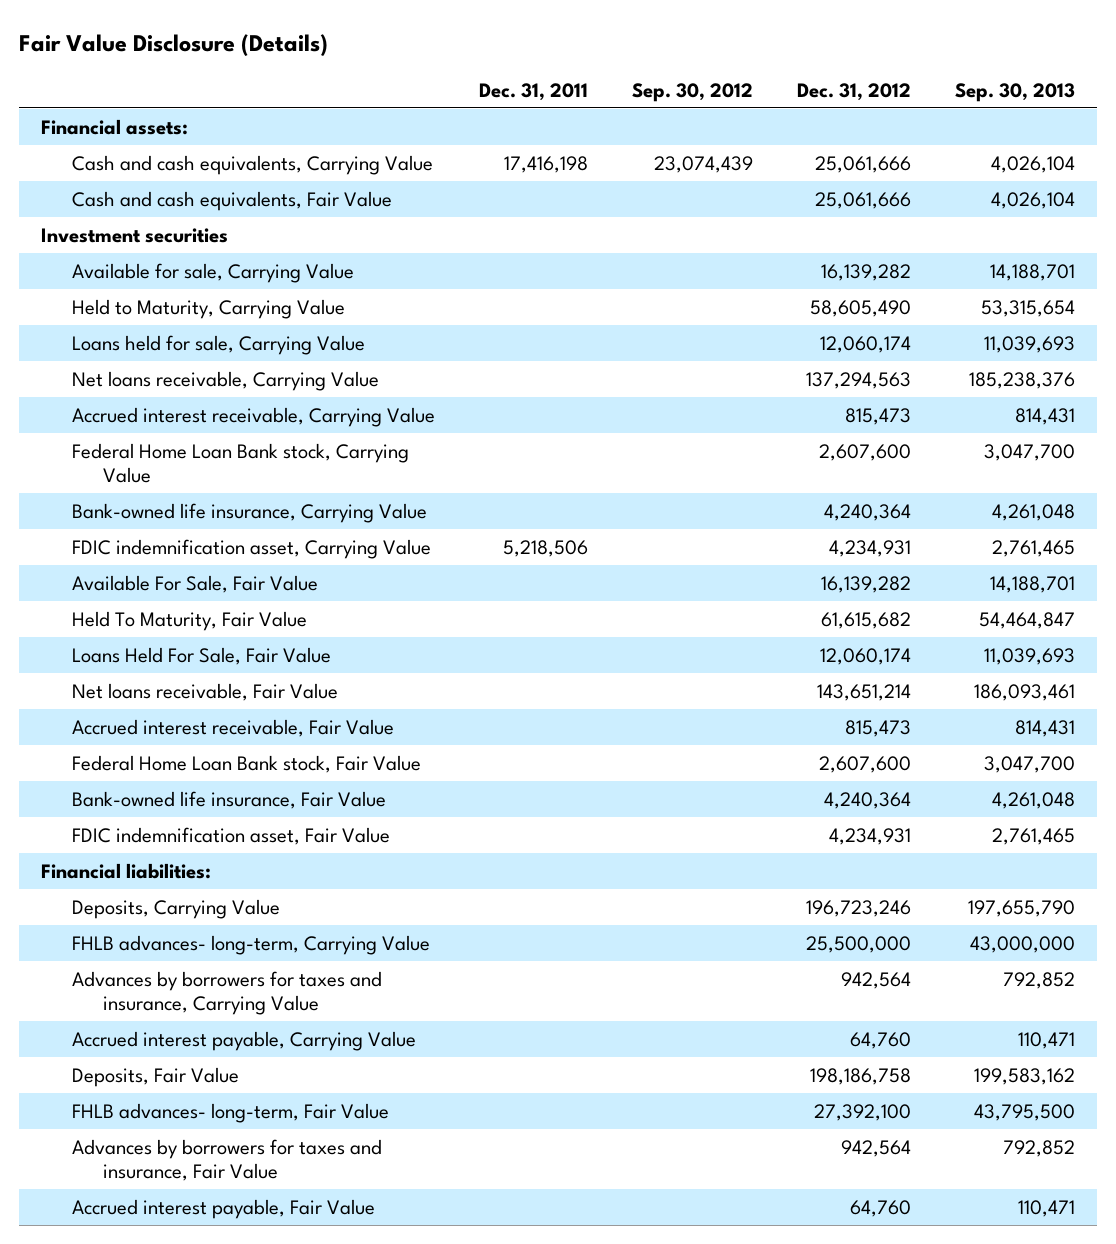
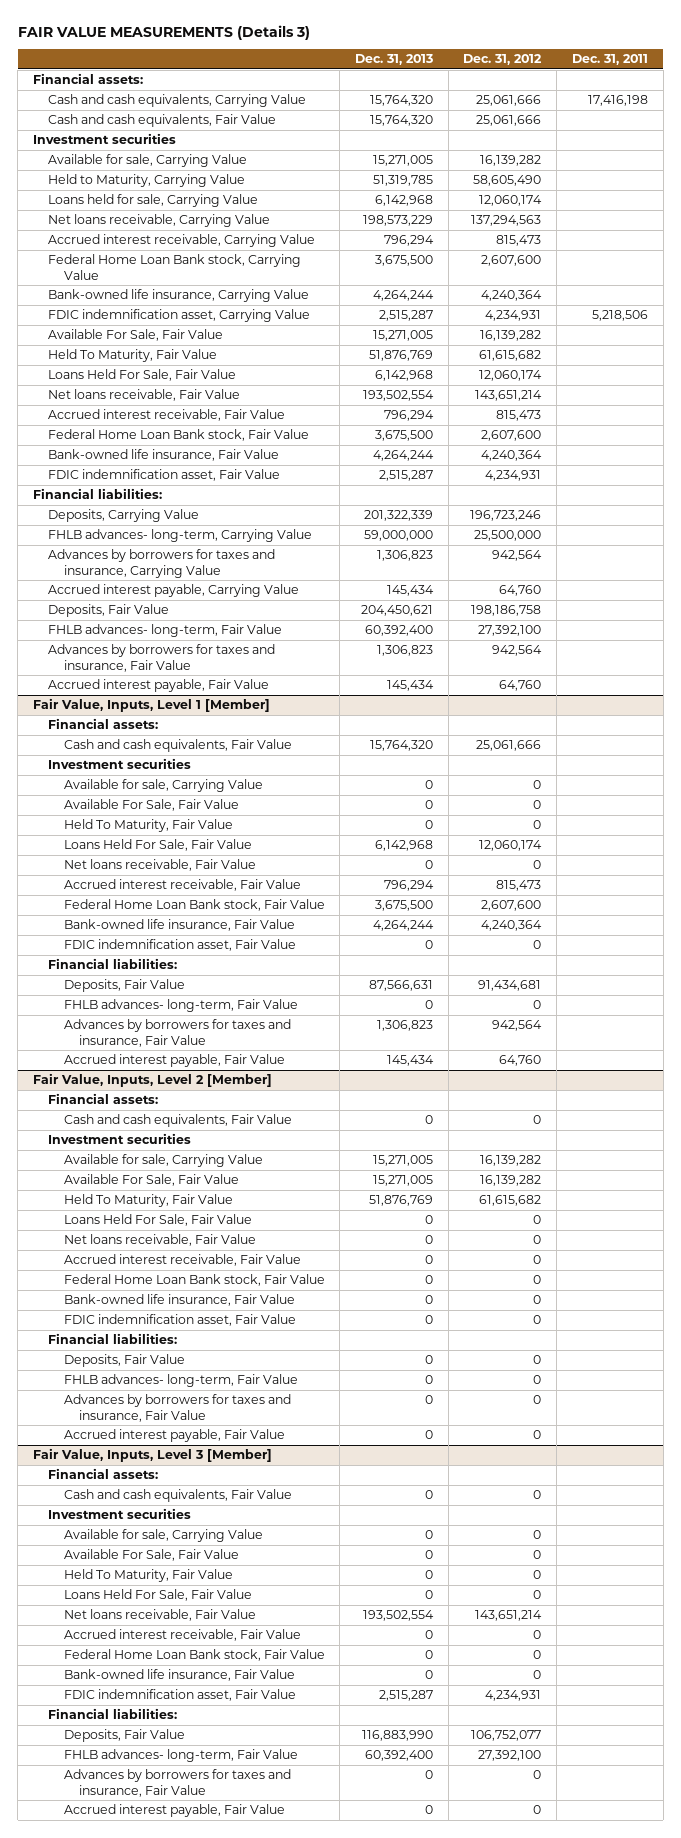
[19,34,329,57] Fair Value Disclosure (Details) -> [17,24,310,40] FAIR VALUE MEASUREMENTS (Details 3)
[632,82,754,102] Sep. 30, 2012 -> none
[955,82,1076,102] Sep. 30, 2013 -> none
none -> [354,54,433,66] Dec. 31, 2013
none -> [32,698,270,713] Fair Value, Inputs, Level 1 [Member]
none -> [48,718,159,730] Financial assets:
none -> [63,739,292,753] Cash and cash equivalents, Fair Value
none -> [48,758,192,770] Investment securities
none -> [63,779,263,793] Available for sale, Carrying Value
none -> [63,799,239,812] Available For Sale, Fair Value
none -> [63,819,233,833] Held To Maturity, Fair Value
none -> [63,839,252,852] Loans Held For Sale, Fair Value
none -> [63,859,256,872] Net loans receivable, Fair Value
none -> [63,879,301,892] Accrued interest receivable, Fair Value
none -> [63,899,325,912] Federal Home Loan Bank stock, Fair Value
none -> [63,919,295,932] Bank-owned life insurance, Fair Value
none -> [63,939,296,952] FDIC indemnification asset, Fair Value
none -> [48,958,178,970] Financial liabilities:
none -> [63,979,185,993] Deposits, Fair Value
none -> [63,999,298,1013] FHLB advances- long-term, Fair Value
none -> [63,1019,291,1047] Advances by borrowers for taxes and insurance, Fair Value
none -> [63,1054,285,1068] Accrued interest payable, Fair Value
none -> [32,1073,272,1088] Fair Value, Inputs, Level 2 [Member]
none -> [48,1093,159,1105] Financial assets:
none -> [63,1114,292,1128] Cash and cash equivalents, Fair Value
none -> [48,1133,192,1145] Investment securities
none -> [63,1154,263,1168] Available for sale, Carrying Value
none -> [63,1174,239,1187] Available For Sale, Fair Value
none -> [63,1194,233,1208] Held To Maturity, Fair Value
none -> [63,1214,252,1227] Loans Held For Sale, Fair Value
none -> [63,1234,256,1247] Net loans receivable, Fair Value
none -> [63,1254,301,1267] Accrued interest receivable, Fair Value
none -> [63,1274,325,1287] Federal Home Loan Bank stock, Fair Value
none -> [63,1294,295,1307] Bank-owned life insurance, Fair Value
none -> [63,1314,296,1327] FDIC indemnification asset, Fair Value
none -> [48,1333,178,1345] Financial liabilities:
none -> [63,1354,185,1368] Deposits, Fair Value
none -> [63,1374,298,1388] FHLB advances- long-term, Fair Value
none -> [63,1394,291,1422] Advances by borrowers for taxes and insurance, Fair Value
none -> [63,1429,285,1443] Accrued interest payable, Fair Value
none -> [32,1448,272,1463] Fair Value, Inputs, Level 3 [Member]
none -> [48,1468,159,1480] Financial assets:
none -> [63,1489,292,1503] Cash and cash equivalents, Fair Value
none -> [48,1508,192,1520] Investment securities
none -> [63,1529,263,1543] Available for sale, Carrying Value
none -> [63,1549,239,1562] Available For Sale, Fair Value
none -> [63,1569,233,1583] Held To Maturity, Fair Value
none -> [63,1589,252,1602] Loans Held For Sale, Fair Value
none -> [63,1609,256,1622] Net loans receivable, Fair Value
none -> [63,1629,301,1642] Accrued interest receivable, Fair Value
none -> [63,1649,325,1662] Federal Home Loan Bank stock, Fair Value
none -> [63,1669,295,1682] Bank-owned life insurance, Fair Value
none -> [63,1689,296,1702] FDIC indemnification asset, Fair Value
none -> [48,1708,178,1720] Financial liabilities:
none -> [63,1729,185,1743] Deposits, Fair Value
none -> [63,1749,298,1763] FHLB advances- long-term, Fair Value
none -> [63,1769,291,1797] Advances by borrowers for taxes and insurance, Fair Value
none -> [63,1804,285,1818] Accrued interest payable, Fair Value

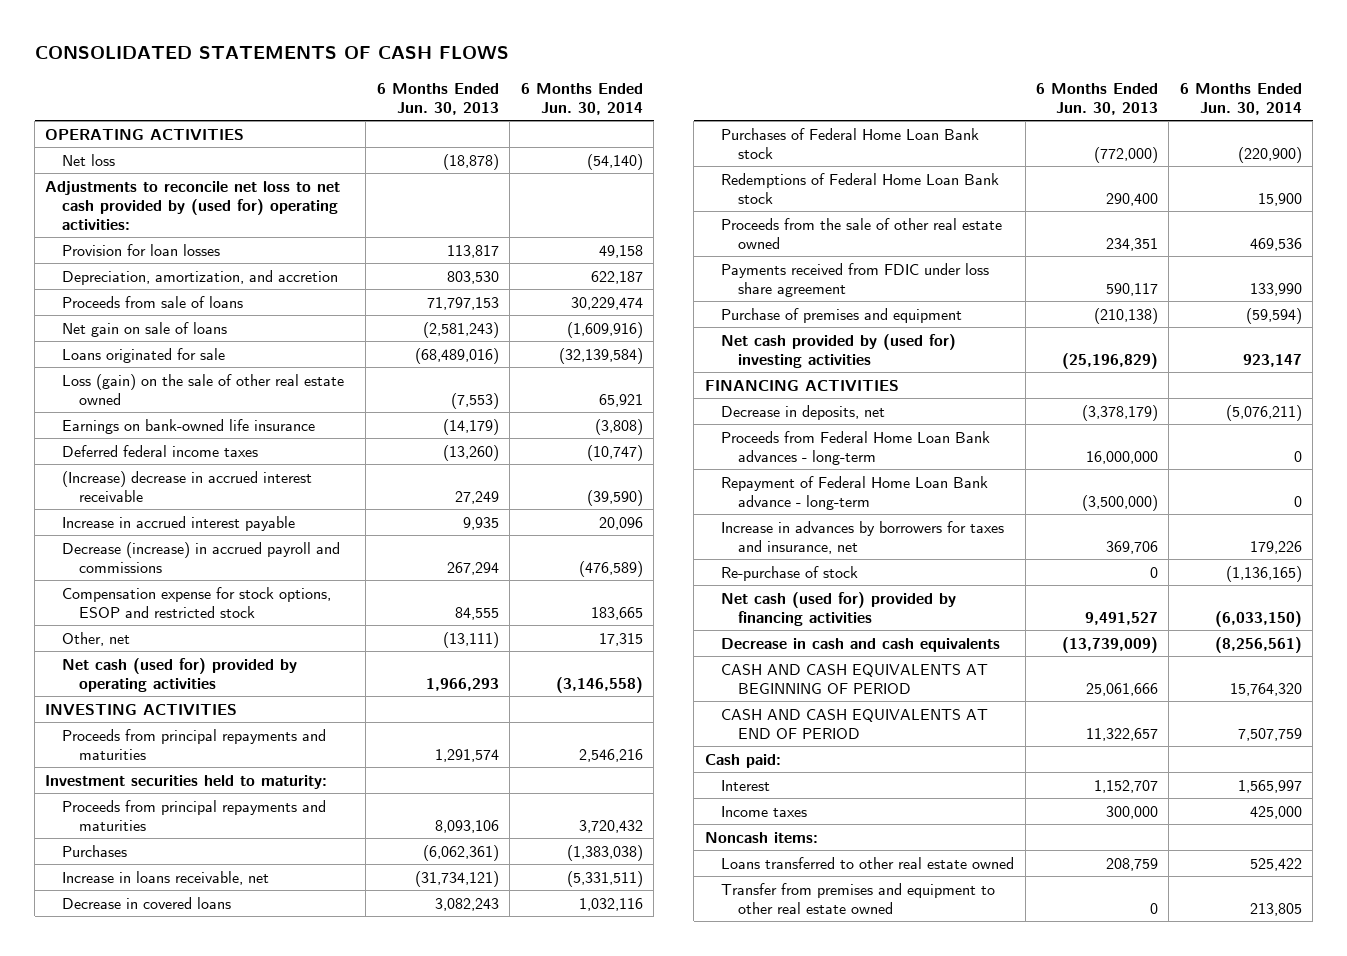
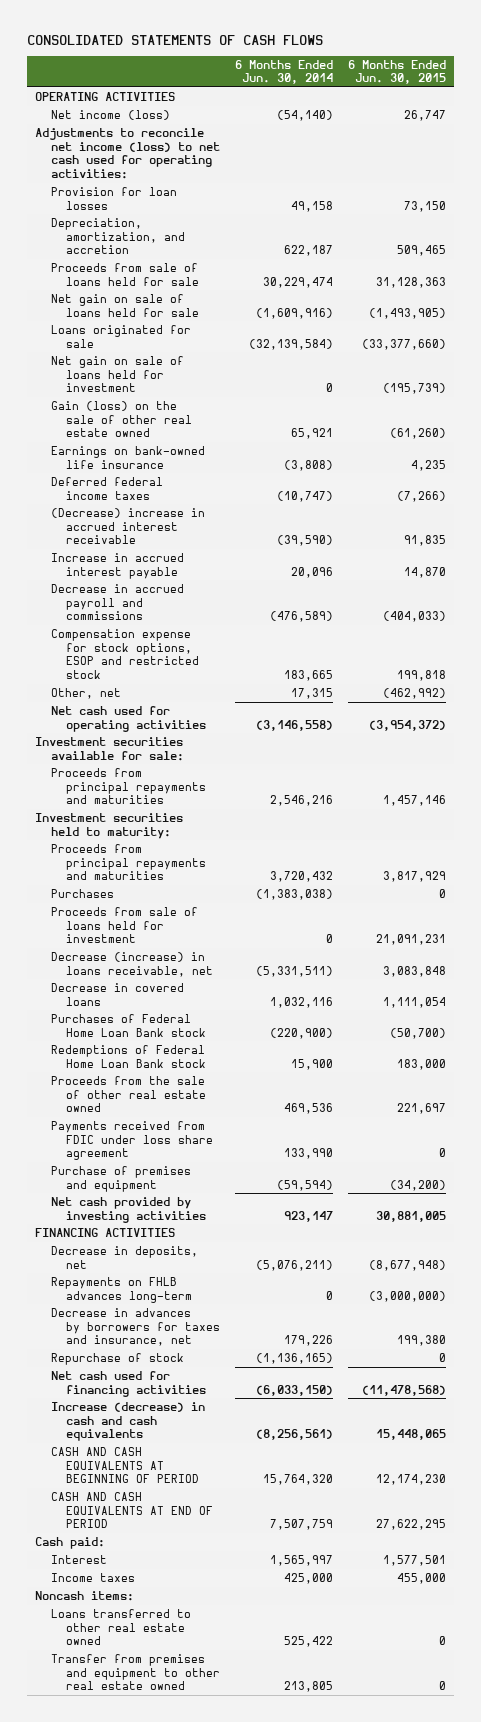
[376,83,499,116] 6 Months Ended Jun. 30, 2013 -> none
none -> [348,59,447,85] 6 Months Ended Jun. 30, 2015
[62,153,116,166] Net loss -> [50,109,170,120] Net income (loss)
[45,180,341,230] Adjustments to reconcile net loss to net cash provided by (used for) operating activities: -> [34,127,220,180] Adjustments to reconcile net income (loss) to net cash used for operating activities:
[62,295,244,308] Proceeds from sale of loans -> [50,262,200,286] Proceeds from sale of loans held for sale
[62,321,228,337] Net gain on sale of loans -> [50,293,200,317] Net gain on sale of loans held for sale
none -> [50,355,184,393] Net gain on sale of loans held for investment
[62,373,345,405] Loss (gain) on the sale of other real estate owned -> [50,400,193,438] Gain (loss) on the sale of other real estate owned
[62,470,313,502] (Increase) decrease in accrued interest receivable -> [50,507,205,545] (Decrease) increase in accrued interest receivable
[62,541,341,573] Decrease (increase) in accrued payroll and commissions -> [50,583,184,621] Decrease in accrued payroll and commissions
[45,703,238,715] INVESTING ACTIVITIES -> none
[62,657,298,692] Net cash (used for) provided by operating activities -> [50,705,207,732] Net cash used for operating activities
none -> [34,736,184,761] Investment securities available for sale:
none -> [50,906,198,944] Proceeds from sale of loans held for investment
[62,870,270,885] Increase in loans receivable, net -> [50,951,214,977] Decrease (increase) in loans receivable, net
[721,333,957,368] Net cash provided by (used for) investing activities -> [50,1196,207,1223] Net cash provided by investing activities
[721,430,991,465] Proceeds from Federal Home Loan Bank advances - long-term -> none
[721,475,989,510] Repayment of Federal Home Loan Bank advance - long-term -> [50,1276,193,1303] Repayments on FHLB advances long-term
[721,520,1005,554] Increase in advances by borrowers for taxes and insurance, net -> [50,1307,221,1347] Decrease in advances by borrowers for taxes and insurance, net
[721,565,859,581] Re-purchase of stock -> [50,1352,184,1365] Repurchase of stock
[721,591,957,626] Net cash (used for) provided by financing activities -> [50,1370,207,1397] Net cash used for financing activities
[721,637,1001,652] Decrease in cash and cash equivalents -> [50,1401,205,1442] Increase (decrease) in cash and cash equivalents

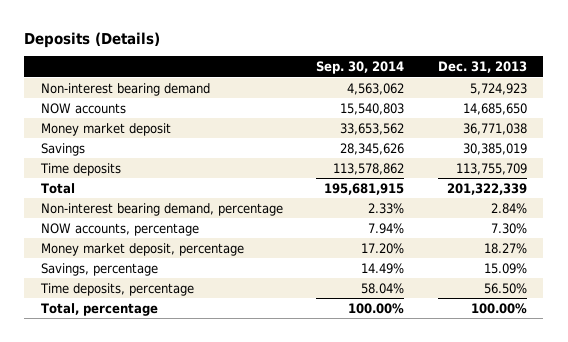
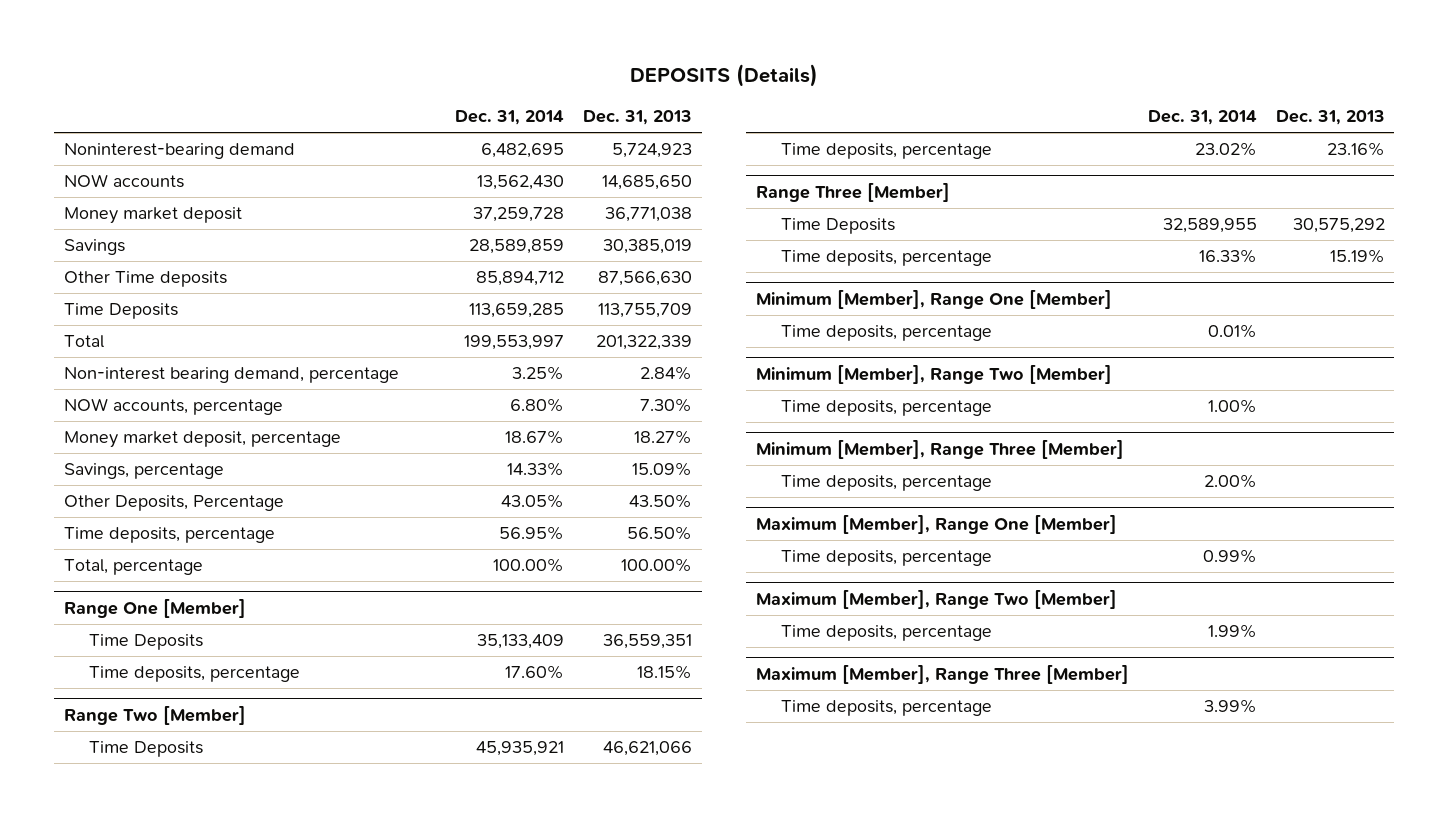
[24,31,161,48] Deposits (Details) -> [630,63,819,87] DEPOSITS (Details)
[316,61,405,75] Sep. 30, 2014 -> none
none -> [455,109,565,125] Dec. 31, 2014
[41,82,211,96] Non-interest bearing demand -> [63,143,295,160] Noninterest-bearing demand
[40,162,122,176] Time deposits -> [63,271,227,288] Other Time deposits
[455,162,527,175] 113,755,709 -> [598,271,693,287] 87,566,630
none -> [63,303,178,320] Time Deposits
none -> [63,495,284,512] Other Deposits, Percentage
none -> [63,598,246,618] Range One [Member]
none -> [89,634,204,651] Time Deposits
none -> [89,666,301,683] Time deposits, percentage
none -> [63,705,246,725] Range Two [Member]
none -> [89,741,204,758] Time Deposits
none -> [781,143,993,160] Time deposits, percentage
none -> [755,182,950,202] Range Three [Member]
none -> [781,218,896,235] Time Deposits
none -> [781,250,993,267] Time deposits, percentage
none -> [755,289,1112,309] Minimum [Member], Range One [Member]
none -> [781,325,993,342] Time deposits, percentage
none -> [755,364,1112,384] Minimum [Member], Range Two [Member]
none -> [781,400,993,417] Time deposits, percentage
none -> [755,439,1124,459] Minimum [Member], Range Three [Member]
none -> [781,475,993,492] Time deposits, percentage
none -> [755,514,1117,534] Maximum [Member], Range One [Member]
none -> [781,550,993,567] Time deposits, percentage
none -> [755,589,1117,609] Maximum [Member], Range Two [Member]
none -> [781,625,993,642] Time deposits, percentage
none -> [755,664,1129,684] Maximum [Member], Range Three [Member]
none -> [781,700,993,717] Time deposits, percentage

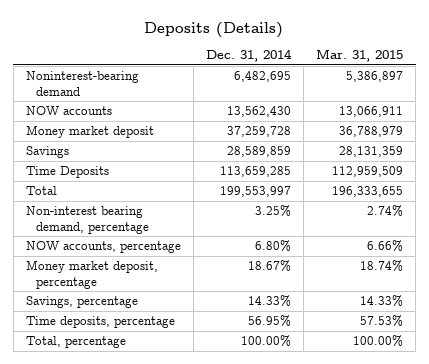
[630,63,819,87] DEPOSITS (Details) -> [144,21,284,38] Deposits (Details)
[583,109,693,125] Dec. 31, 2013 -> none
none -> [316,49,404,63] Mar. 31, 2015
[63,271,227,288] Other Time deposits -> none
[63,495,284,512] Other Deposits, Percentage -> none
[63,598,246,618] Range One [Member] -> none
[89,634,204,651] Time Deposits -> none
[89,666,301,683] Time deposits, percentage -> none
[63,705,246,725] Range Two [Member] -> none
[89,741,204,758] Time Deposits -> none
[781,143,993,160] Time deposits, percentage -> none
[755,182,950,202] Range Three [Member] -> none
[781,218,896,235] Time Deposits -> none
[781,250,993,267] Time deposits, percentage -> none
[755,289,1112,309] Minimum [Member], Range One [Member] -> none
[781,325,993,342] Time deposits, percentage -> none
[755,364,1112,384] Minimum [Member], Range Two [Member] -> none
[781,400,993,417] Time deposits, percentage -> none
[755,439,1124,459] Minimum [Member], Range Three [Member] -> none
[781,475,993,492] Time deposits, percentage -> none
[755,514,1117,534] Maximum [Member], Range One [Member] -> none
[781,550,993,567] Time deposits, percentage -> none
[755,589,1117,609] Maximum [Member], Range Two [Member] -> none
[781,625,993,642] Time deposits, percentage -> none
[755,664,1129,684] Maximum [Member], Range Three [Member] -> none
[781,700,993,717] Time deposits, percentage -> none

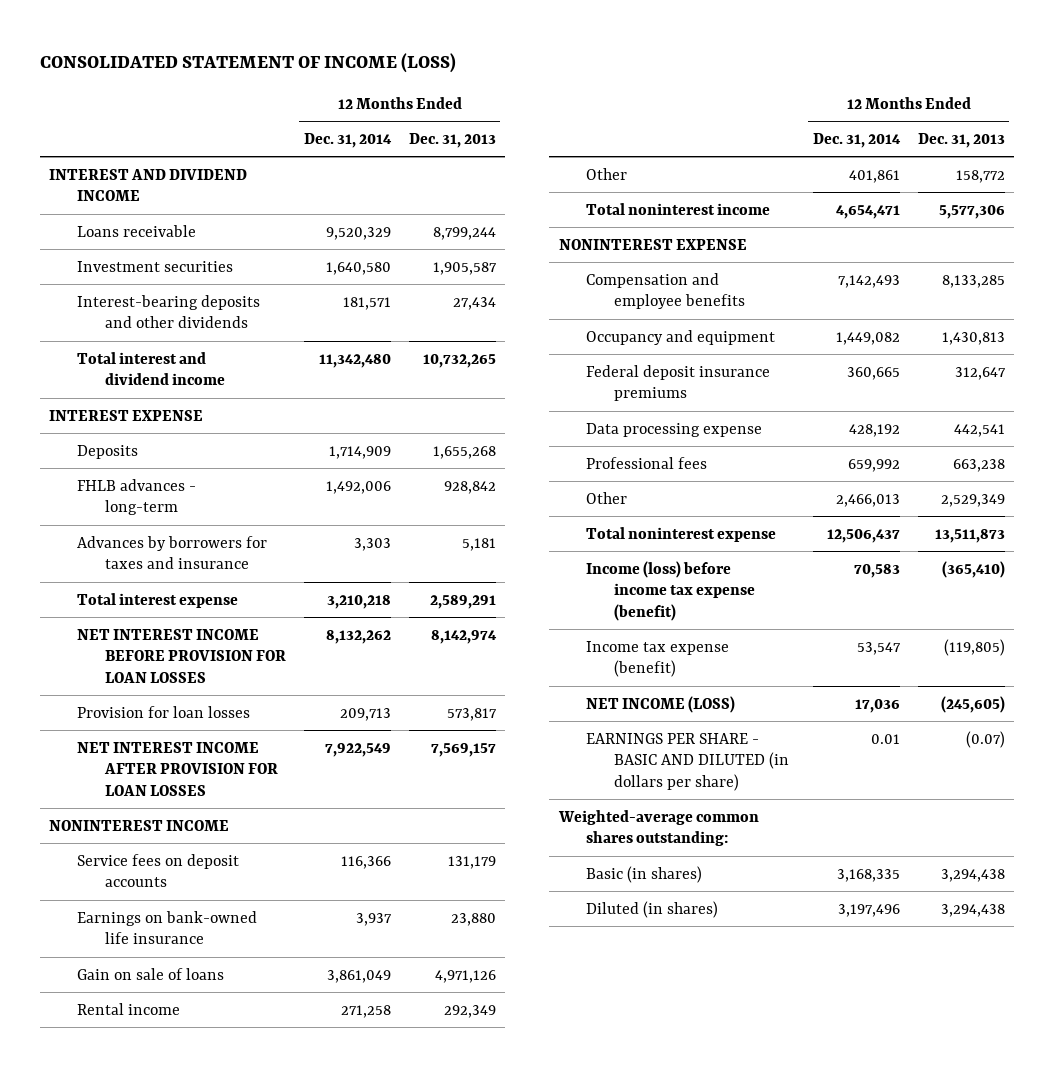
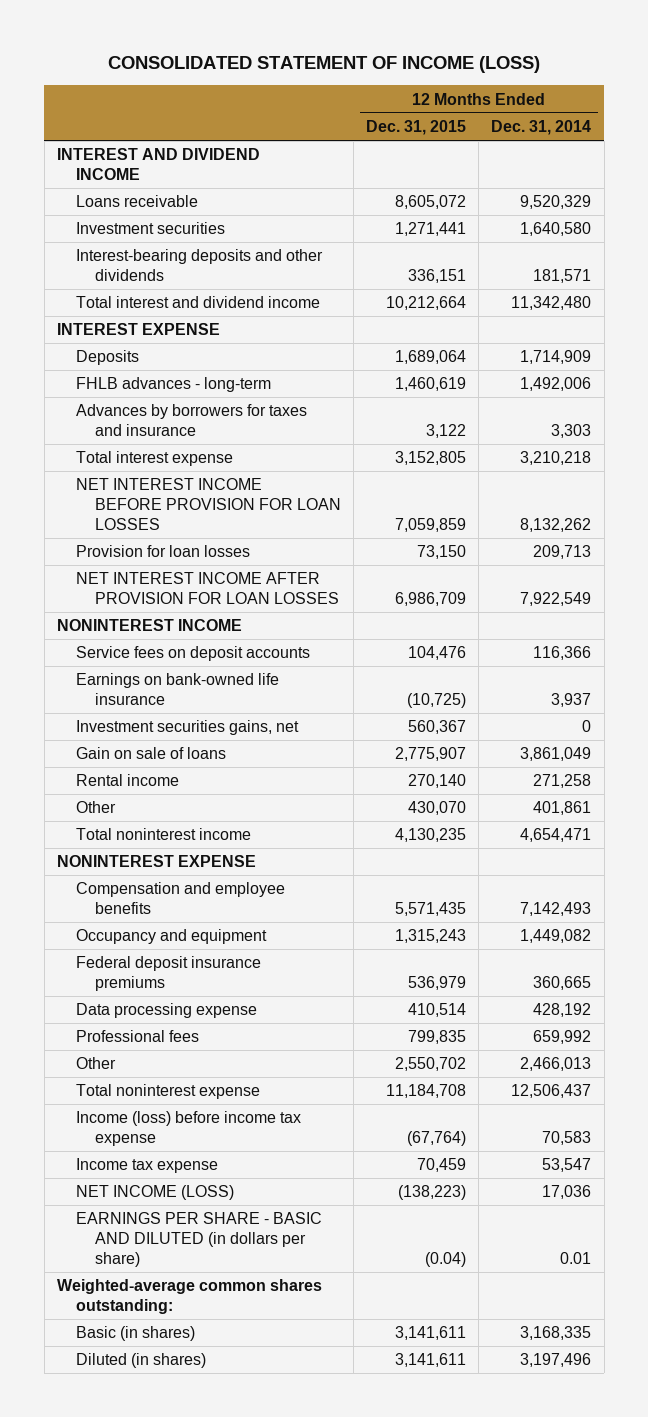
[408,132,496,148] Dec. 31, 2013 -> none
none -> [366,119,467,135] Dec. 31, 2015
none -> [75,720,299,736] Investment securities gains, net
[586,560,755,621] Income (loss) before income tax expense (benefit) -> [75,1111,301,1147] Income (loss) before income tax expense
[586,640,730,678] Income tax expense (benefit) -> [75,1158,218,1174] Income tax expense

